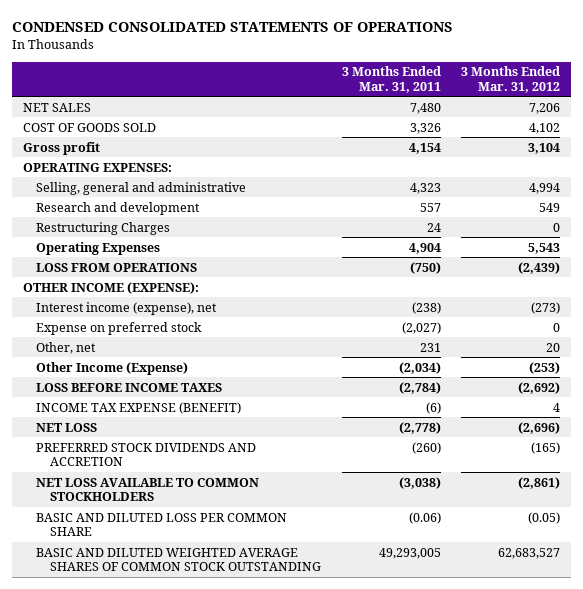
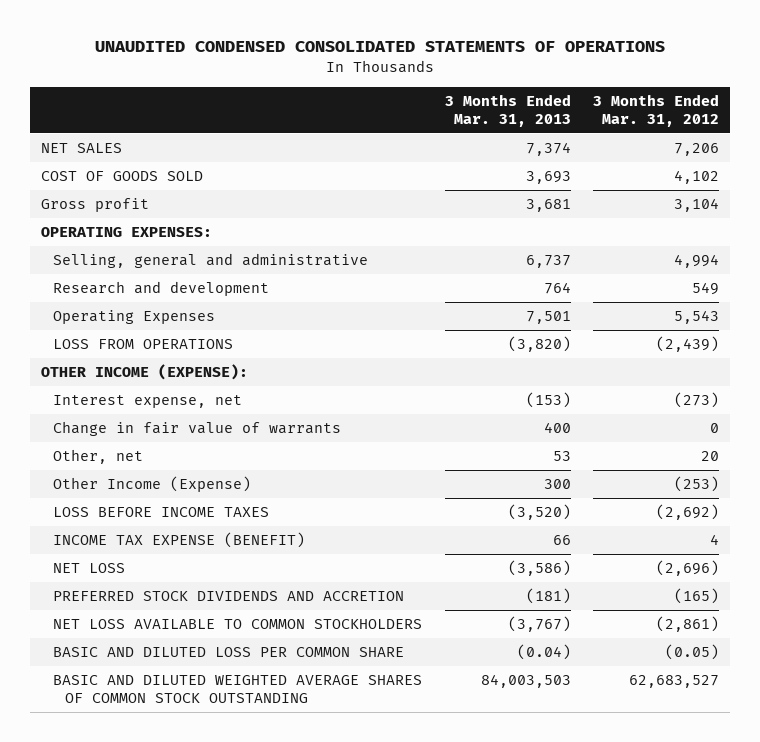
[12,21,454,32] CONDENSED CONSOLIDATED STATEMENTS OF OPERATIONS -> [95,41,666,53] UNAUDITED CONDENSED CONSOLIDATED STATEMENTS OF OPERATIONS
[341,66,441,93] 3 Months Ended Mar. 31, 2011 -> none
none -> [444,93,571,127] 3 Months Ended Mar. 31, 2013
[36,221,171,235] Restructuring Charges -> none
[36,321,203,335] Expense on preferred stock -> none
[36,301,218,315] Interest income (expense), net -> [53,395,243,409] Interest expense, net
none -> [53,421,342,437] Change in fair value of warrants

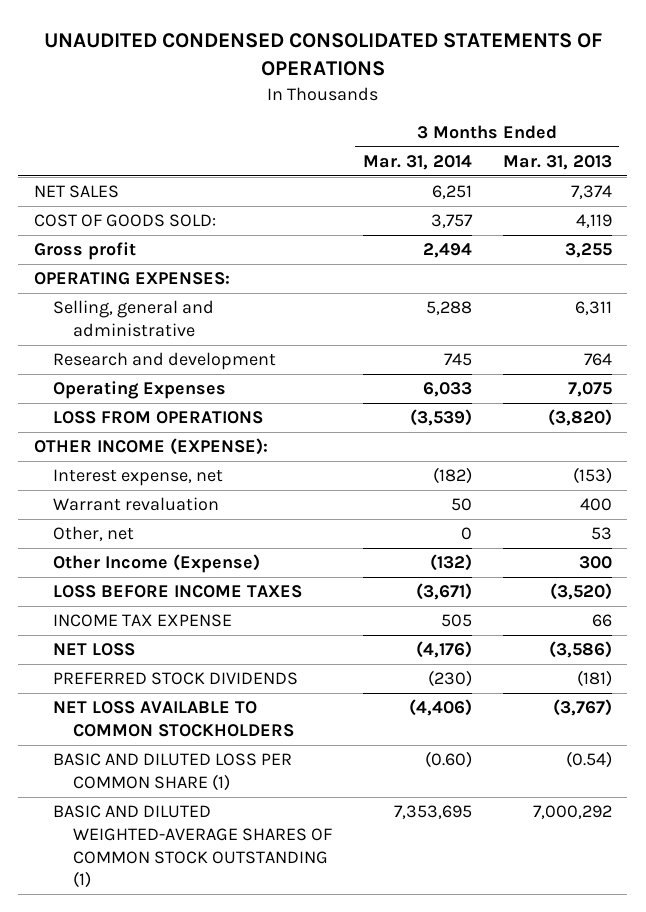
[593,93,720,127] 3 Months Ended Mar. 31, 2012 -> none
none -> [362,155,472,171] Mar. 31, 2014
[41,171,204,182] COST OF GOODS SOLD -> [34,214,217,228] COST OF GOODS SOLD:
[525,171,571,185] 3,693 -> [575,214,612,229] 4,119
[525,199,571,213] 3,681 -> [564,243,612,259] 3,255
[525,255,571,269] 6,737 -> [574,301,612,316] 6,311
[525,311,571,325] 7,501 -> [567,382,612,398] 7,075
[53,421,342,437] Change in fair value of warrants -> [53,497,220,512] Warrant revaluation
[53,532,306,549] INCOME TAX EXPENSE (BENEFIT) -> [53,614,233,628] INCOME TAX EXPENSE
[53,591,405,602] PREFERRED STOCK DIVIDENDS AND ACCRETION -> [53,672,299,686] PREFERRED STOCK DIVIDENDS
[53,647,405,658] BASIC AND DILUTED LOSS PER COMMON SHARE -> [53,753,293,791] BASIC AND DILUTED LOSS PER COMMON SHARE (1)
[516,644,571,661] (0.04) -> [565,751,612,769] (0.54)
[53,675,423,703] BASIC AND DILUTED WEIGHTED AVERAGE SHARES OF COMMON STOCK OUTSTANDING -> [53,805,332,889] BASIC AND DILUTED WEIGHTED-AVERAGE SHARES OF COMMON STOCK OUTSTANDING (1)
[480,674,571,689] 84,003,503 -> [532,805,612,820] 7,000,292

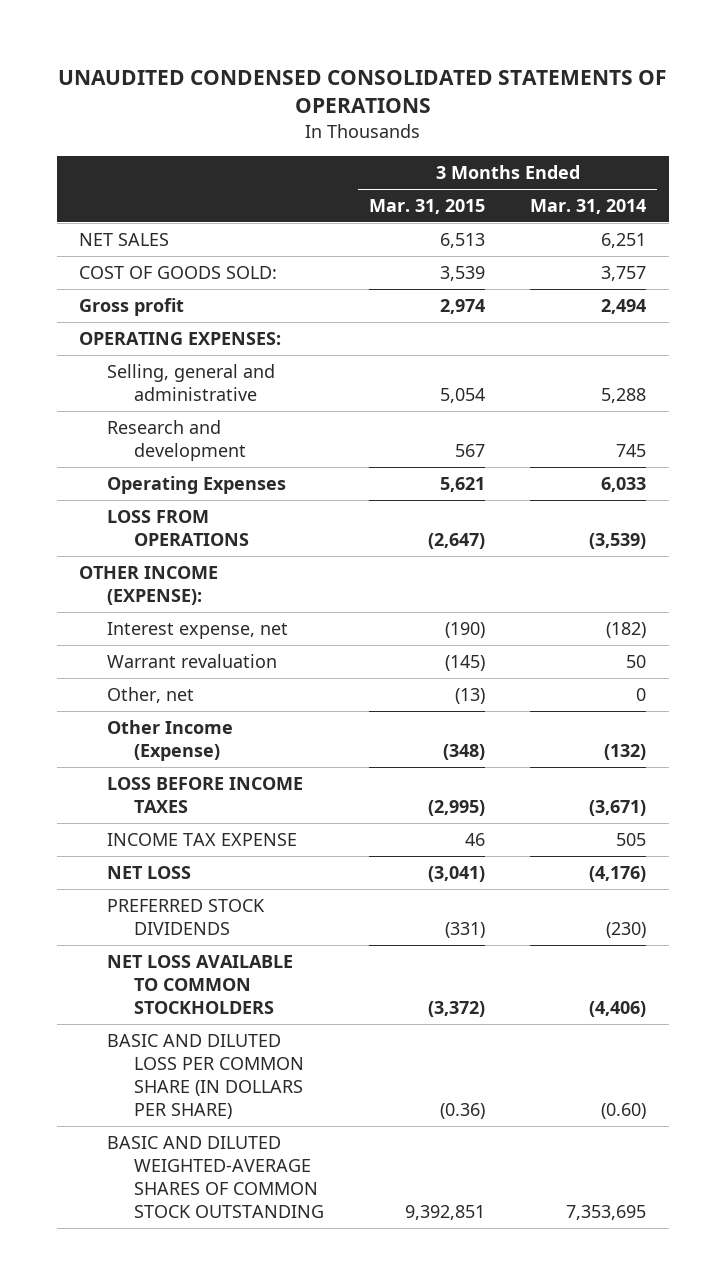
[502,155,612,171] Mar. 31, 2013 -> none
none -> [369,198,486,214] Mar. 31, 2015
[53,753,293,791] BASIC AND DILUTED LOSS PER COMMON SHARE (1) -> [106,1033,305,1120] BASIC AND DILUTED LOSS PER COMMON SHARE (IN DOLLARS PER SHARE)
[53,805,332,889] BASIC AND DILUTED WEIGHTED-AVERAGE SHARES OF COMMON STOCK OUTSTANDING (1) -> [106,1135,325,1219] BASIC AND DILUTED WEIGHTED-AVERAGE SHARES OF COMMON STOCK OUTSTANDING

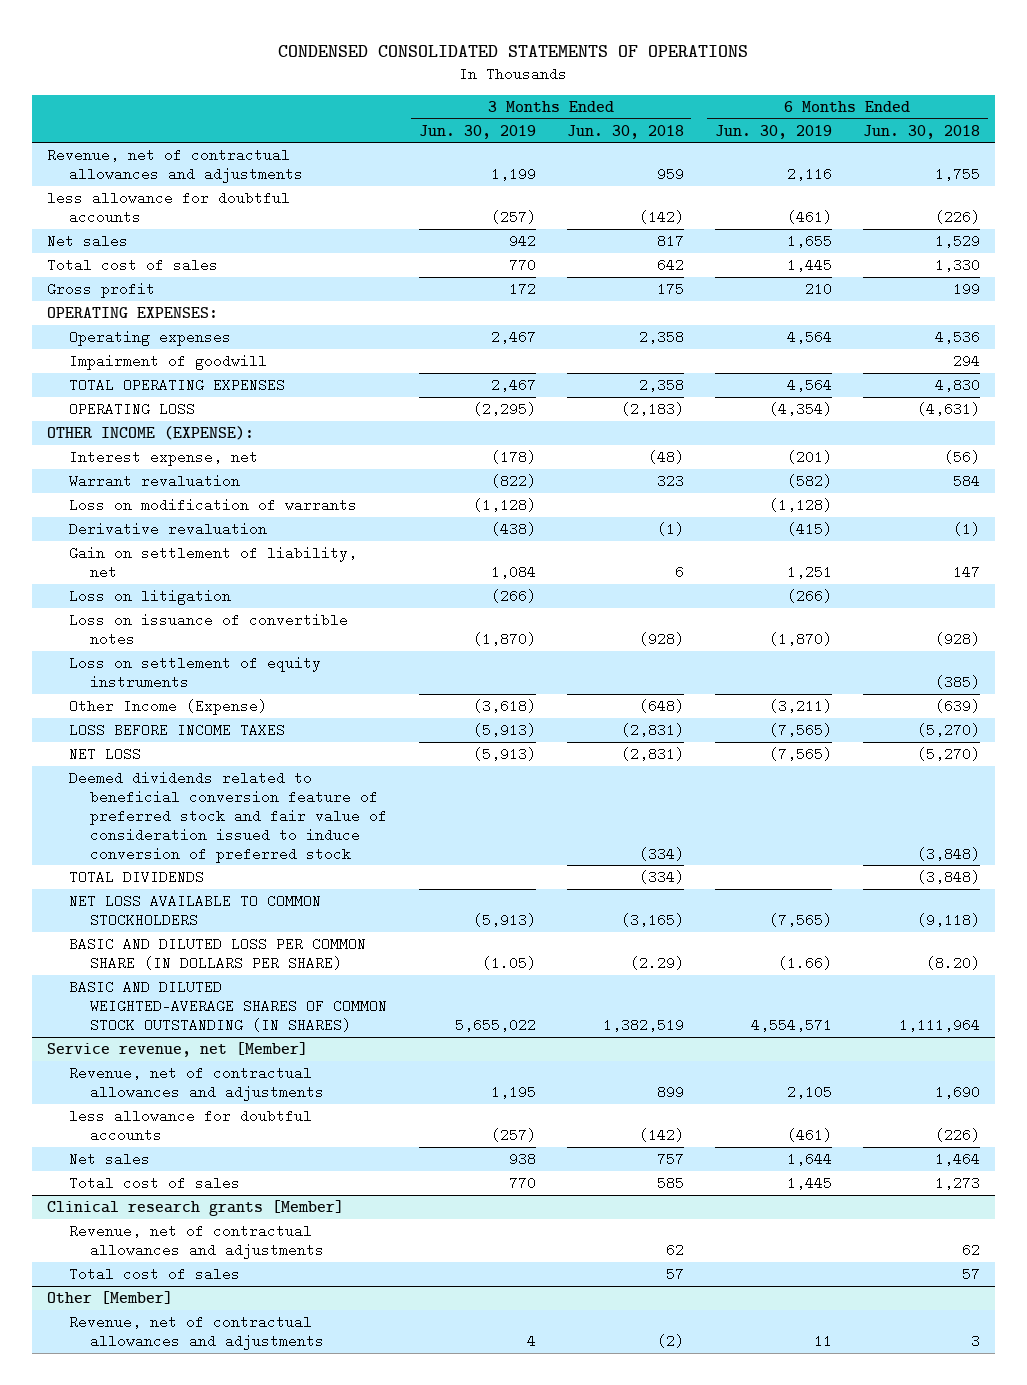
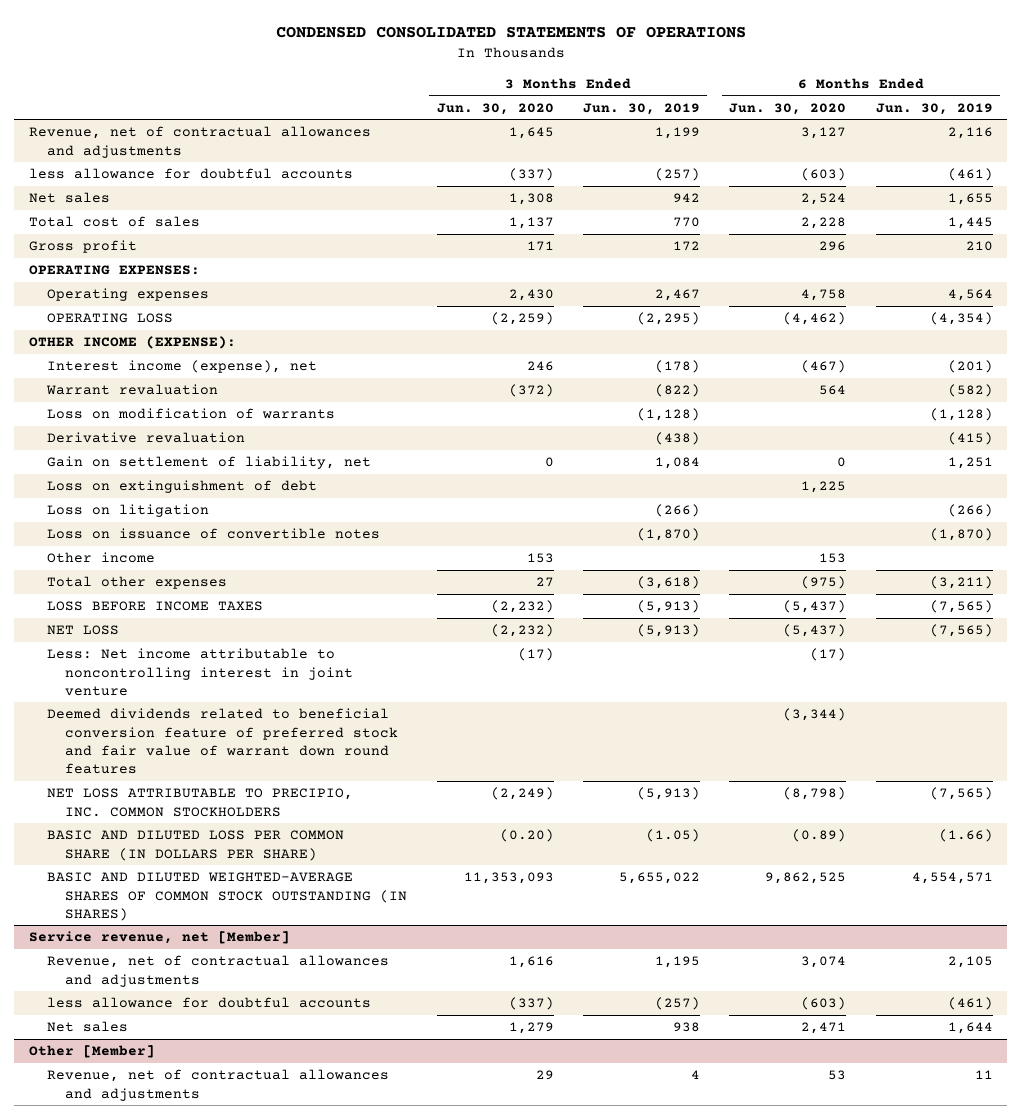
[566,124,684,139] Jun. 30, 2018 -> none
[862,124,980,139] Jun. 30, 2018 -> none
none -> [436,102,554,115] Jun. 30, 2020
none -> [729,102,847,115] Jun. 30, 2020
[68,353,267,370] Impairment of goodwill -> none
[68,377,285,392] TOTAL OPERATING EXPENSES -> none
[68,449,258,466] Interest expense, net -> [47,360,318,374] Interest income (expense), net
none -> [47,480,318,494] Loss on extinguishment of debt
[68,655,321,689] Loss on settlement of equity instruments -> none
none -> [47,552,156,564] Other income
[68,698,267,715] Other Income (Expense) -> [47,576,228,590] Total other expenses
[68,869,204,884] TOTAL DIVIDENDS -> none
none -> [47,648,354,696] Less: Net income attributable to noncontrolling interest in joint venture
[68,770,388,863] Deemed dividends related to beneficial conversion feature of preferred stock and fair value of consideration issued to induce conversion of preferred stock -> [47,708,399,775] Deemed dividends related to beneficial conversion feature of preferred stock and fair value of warrant down round features
[68,893,321,927] NET LOSS AVAILABLE TO COMMON STOCKHOLDERS -> [47,788,354,817] NET LOSS ATTRIBUTABLE TO PRECIPIO, INC. COMMON STOCKHOLDERS
[68,1175,240,1190] Total cost of sales -> none
[47,1199,345,1216] Clinical research grants [Member] -> none
[68,1223,325,1259] Revenue, net of contractual allowances and adjustments -> none
[68,1266,240,1281] Total cost of sales -> none

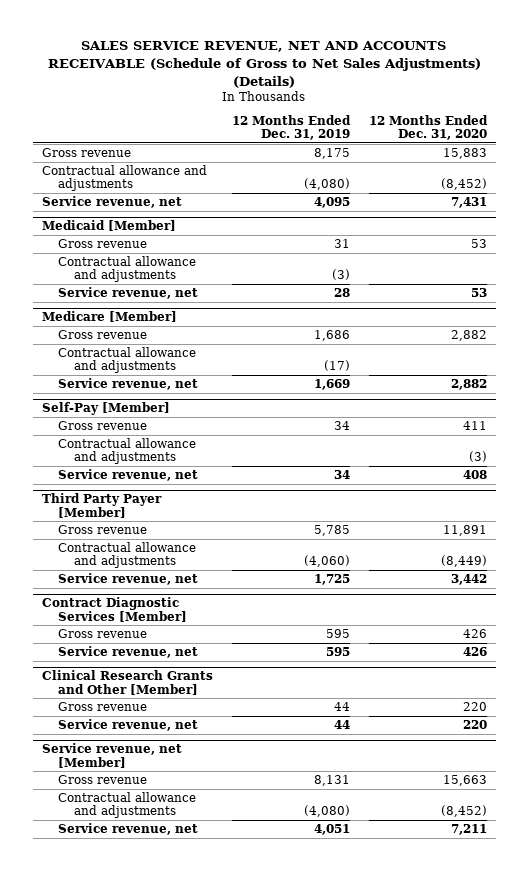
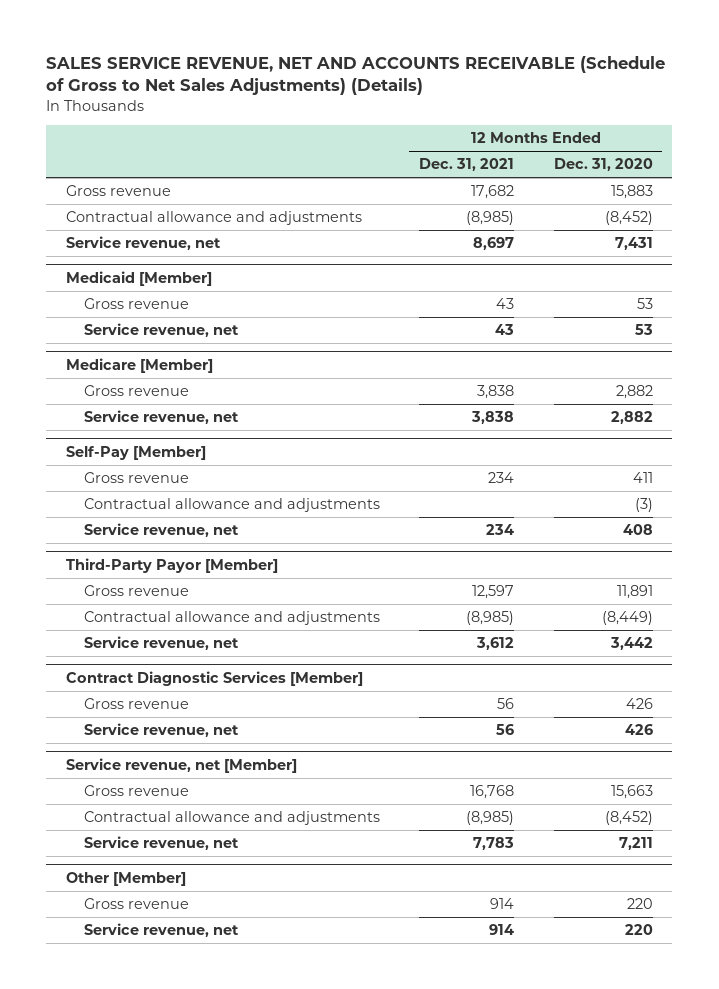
[231,115,351,141] 12 Months Ended Dec. 31, 2019 -> none
none -> [419,158,515,172] Dec. 31, 2021
[58,255,197,283] Contractual allowance and adjustments -> none
[58,346,197,374] Contractual allowance and adjustments -> none
[42,493,163,518] Third Party Payer [Member] -> [66,557,279,573] Third-Party Payor [Member]
[42,670,214,695] Clinical Research Grants and Other [Member] -> none
[58,701,148,711] Gross revenue -> none
[58,718,199,731] Service revenue, net -> none
none -> [66,871,187,886] Other [Member]
none -> [83,898,189,910] Gross revenue
none -> [83,923,239,938] Service revenue, net

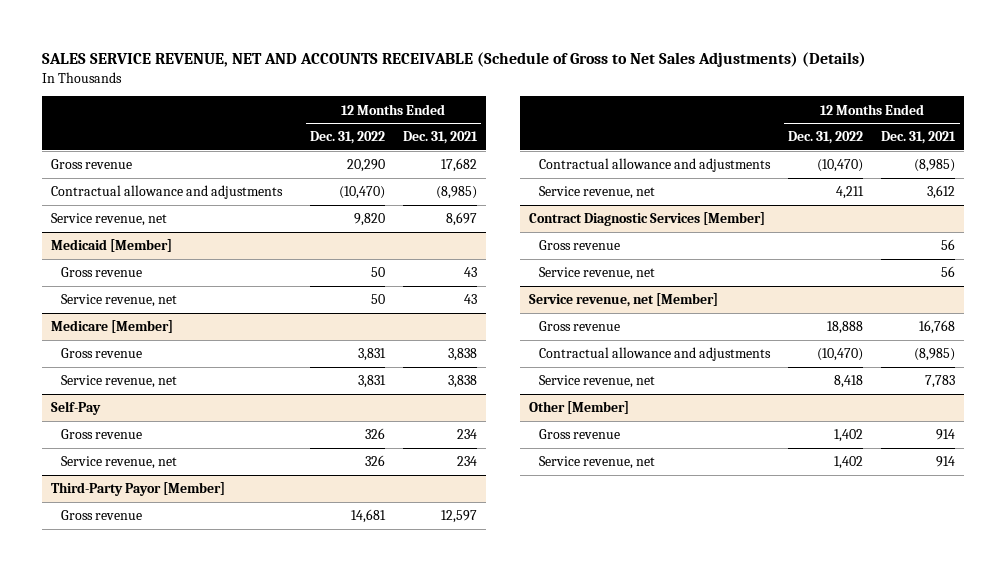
[553,158,653,172] Dec. 31, 2020 -> none
none -> [310,131,386,145] Dec. 31, 2022
[66,445,207,460] Self-Pay [Member] -> [51,401,102,416] Self-Pay
[83,498,380,513] Contractual allowance and adjustments -> none

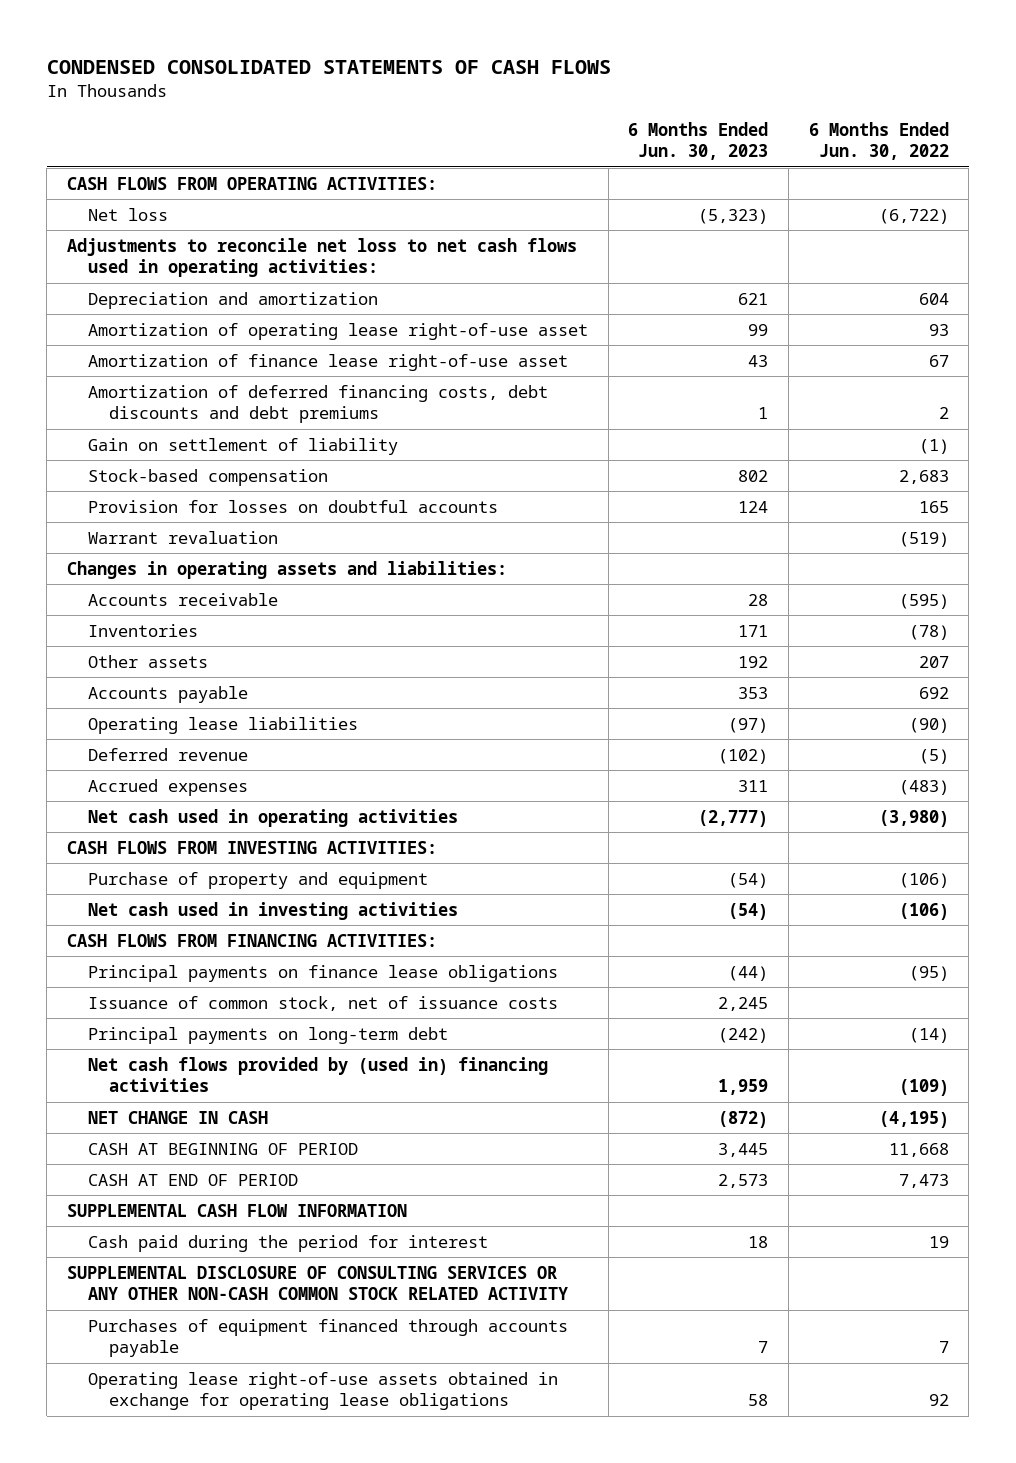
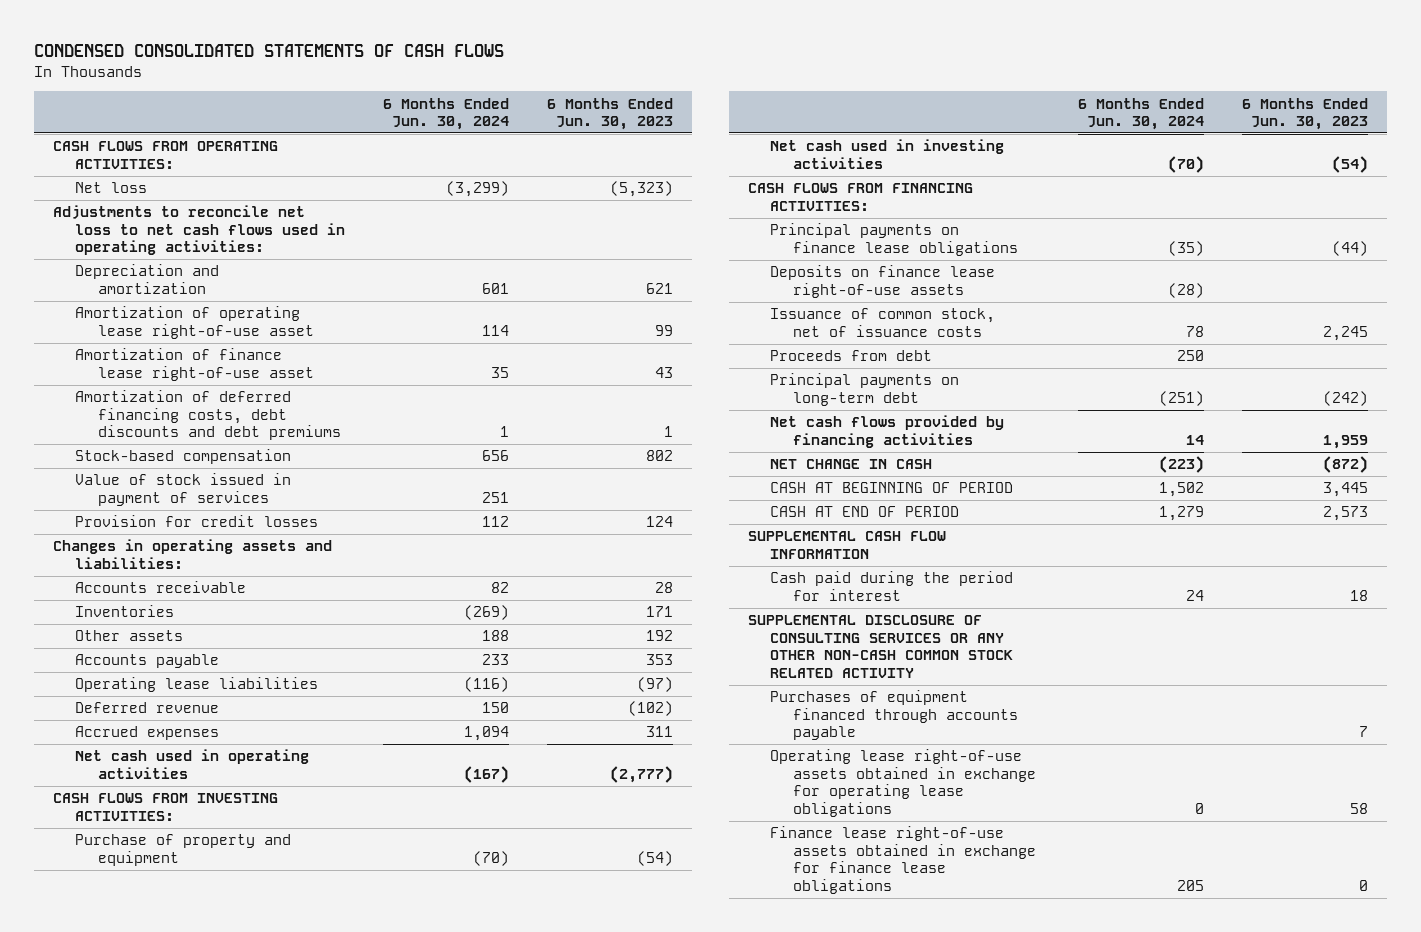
[808,121,949,161] 6 Months Ended Jun. 30, 2022 -> none
none -> [383,97,510,131] 6 Months Ended Jun. 30, 2024
[88,437,399,455] Gain on settlement of liability -> none
[88,530,279,544] Warrant revaluation -> none
none -> [75,473,292,506] Value of stock issued in payment of services
[88,499,499,513] Provision for losses on doubtful accounts -> [75,515,319,528] Provision for credit losses
none -> [770,265,996,298] Deposits on finance lease right-of-use assets
none -> [770,350,933,362] Proceeds from debt
[88,1056,549,1093] Net cash flows provided by (used in) financing activities -> [770,415,1005,448] Net cash flows provided by financing activities
none -> [770,826,1036,894] Finance lease right-of-use assets obtained in exchange for finance lease obligations

